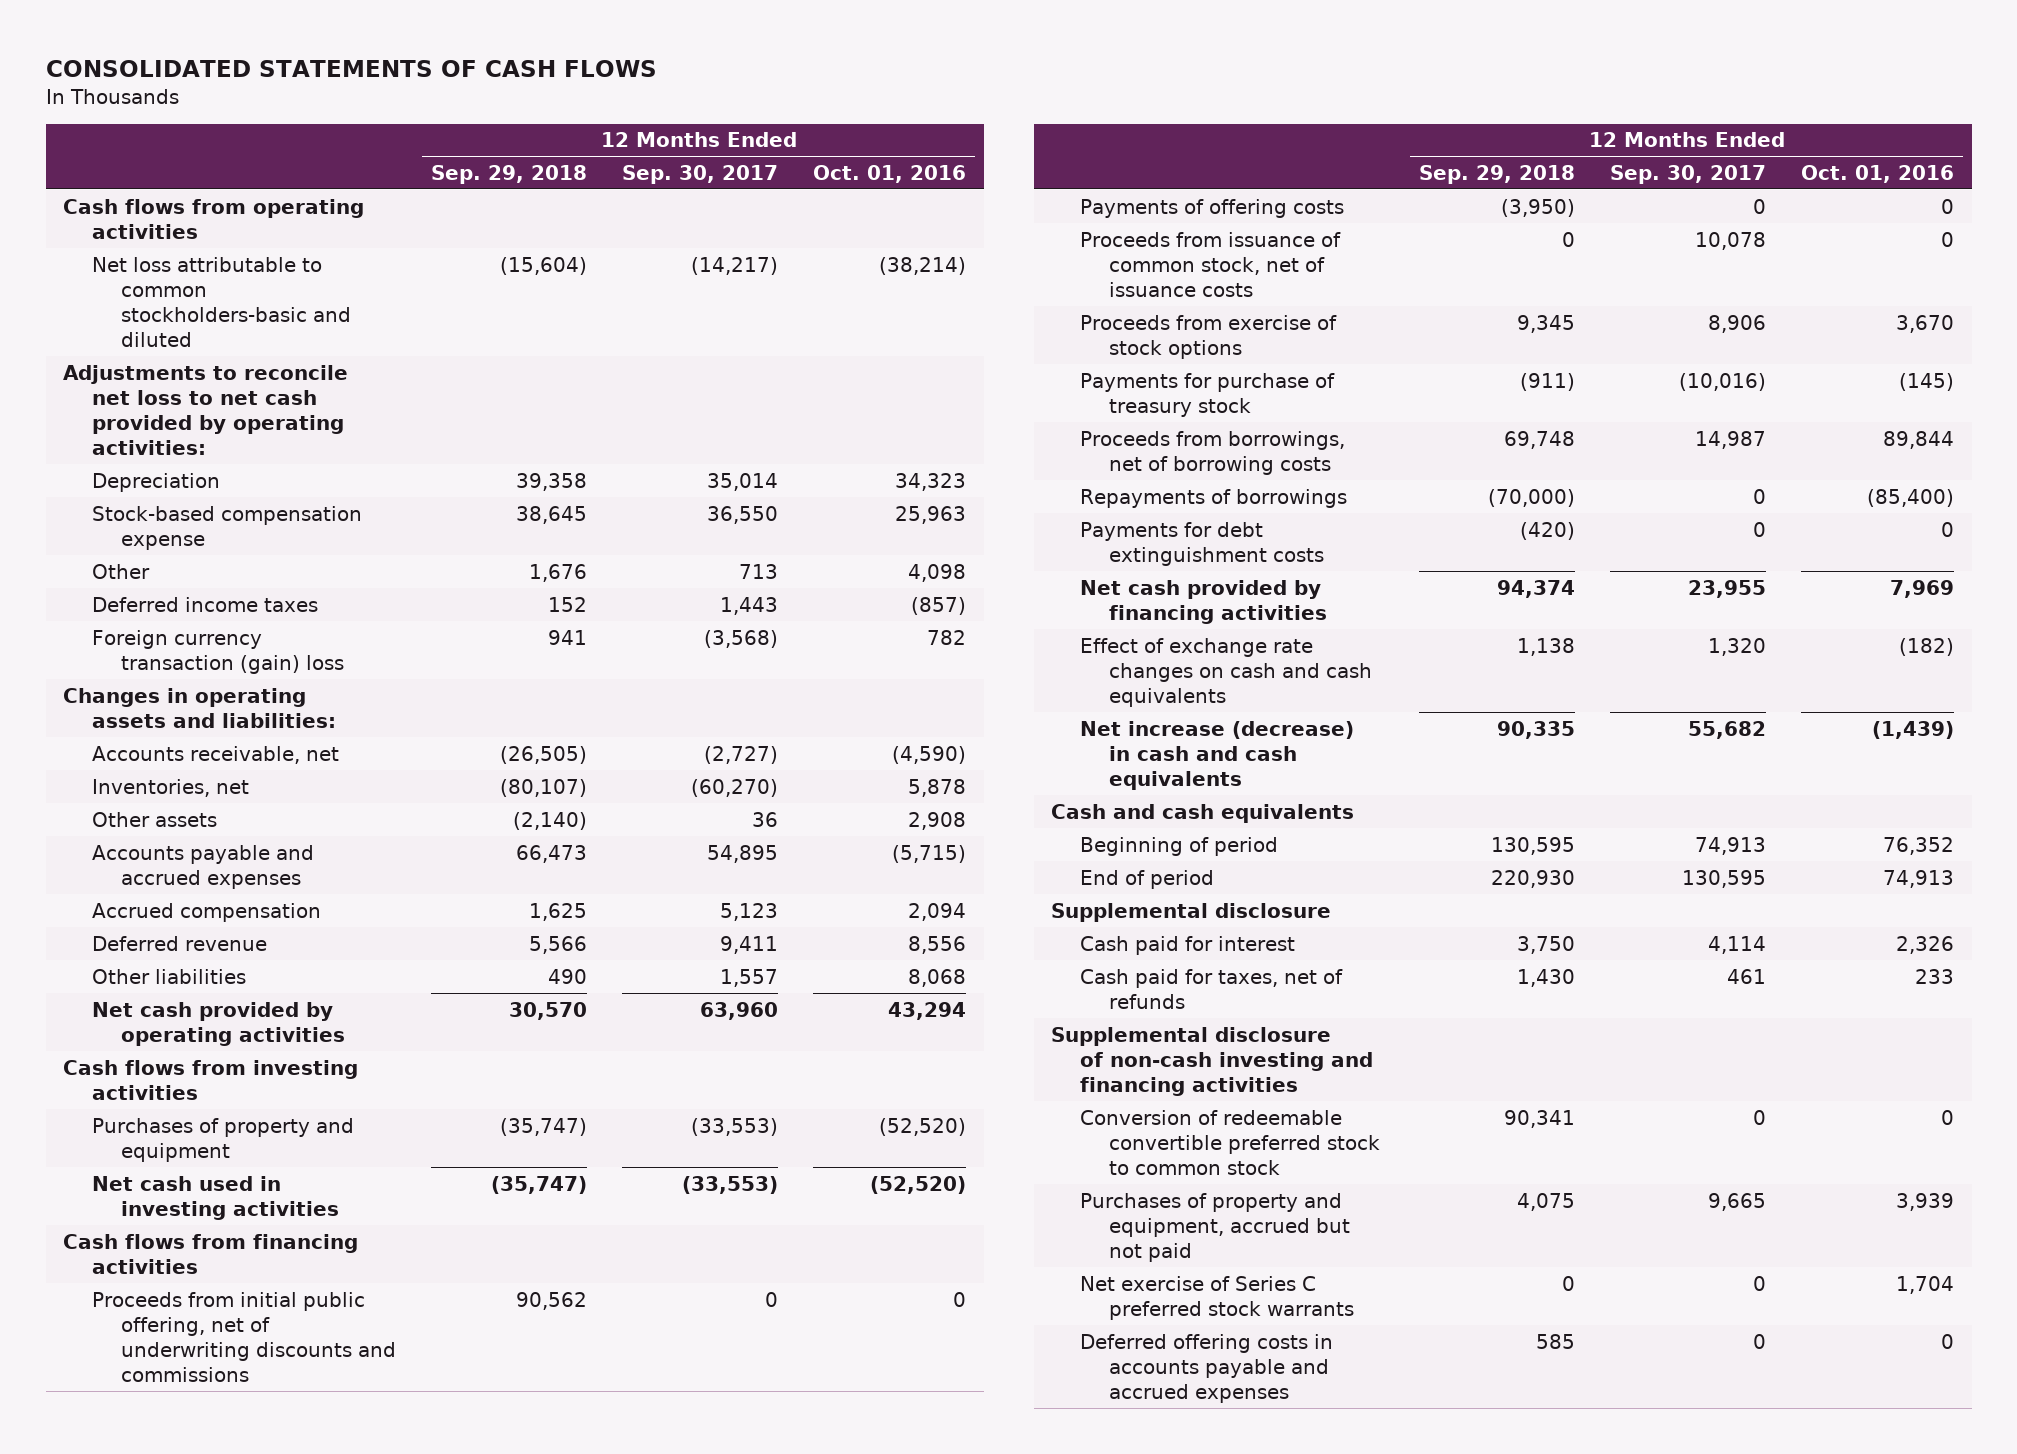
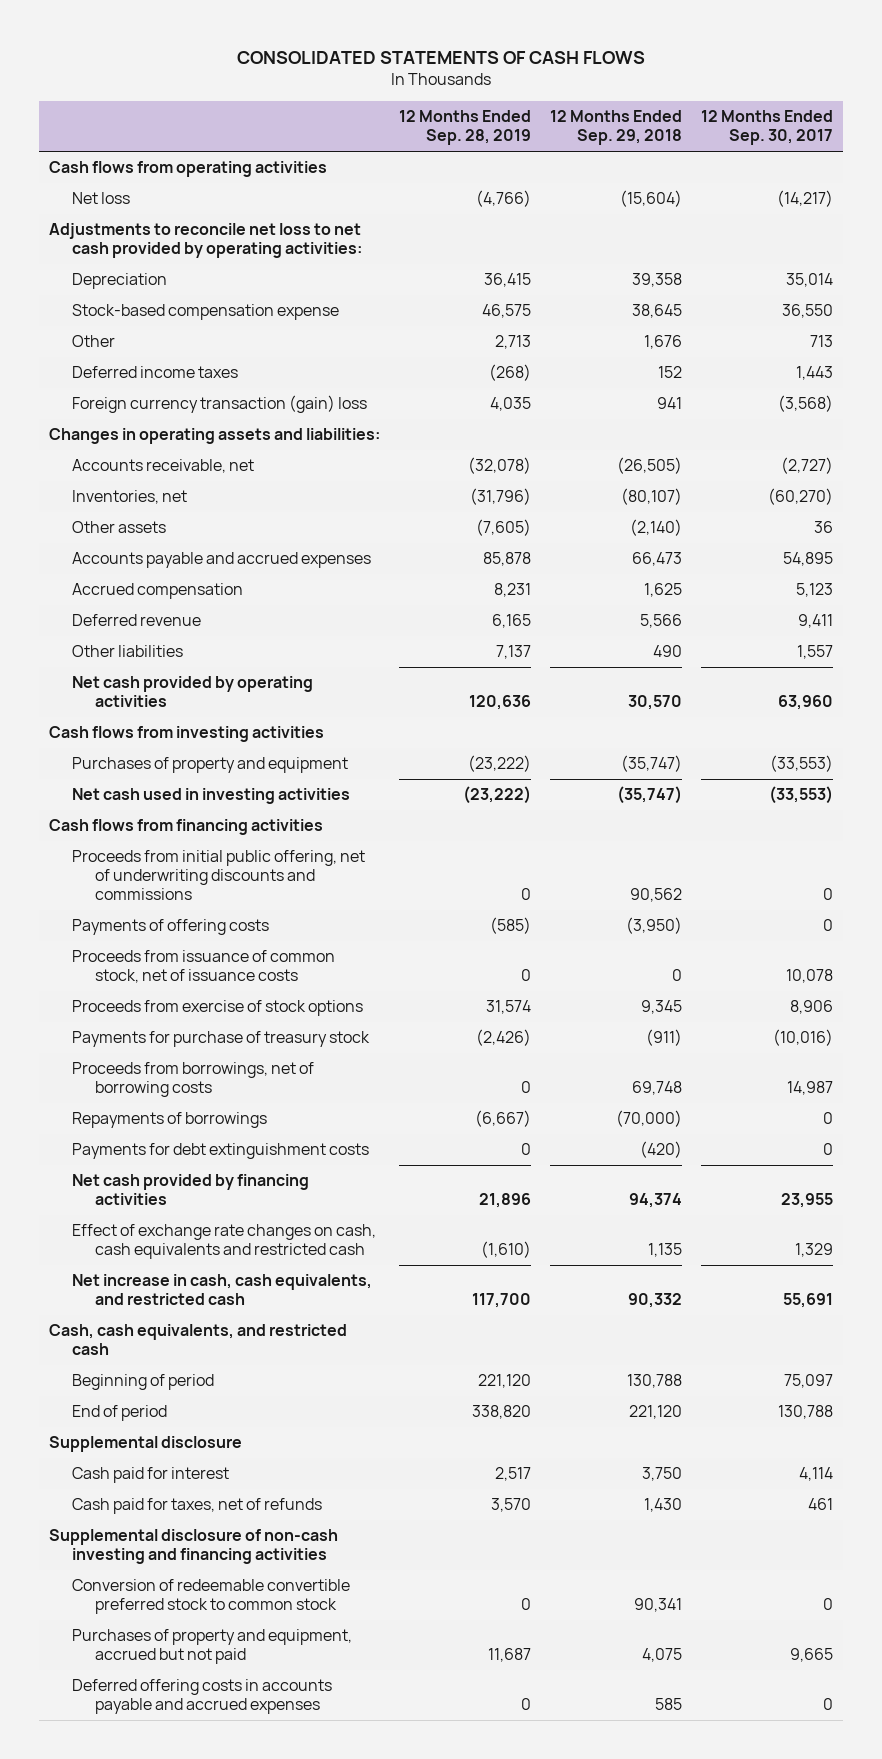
[813,164,967,183] Oct. 01, 2016 -> none
none -> [399,110,532,146] 12 Months Ended Sep. 28, 2019
[91,256,351,348] Net loss attributable to common stockholders-basic and diluted -> [72,192,131,205] Net loss
[1080,637,1373,707] Effect of exchange rate changes on cash and cash equivalents -> [72,1224,377,1260] Effect of exchange rate changes on cash, cash equivalents and restricted cash
[1517,637,1576,656] 1,138 -> [648,1243,683,1258] 1,135
[1708,637,1767,656] 1,320 -> [795,1243,834,1258] 1,329
[1080,720,1355,790] Net increase (decrease) in cash and cash equivalents -> [72,1274,373,1306] Net increase in cash, cash equivalents, and restricted cash
[1497,720,1576,739] 90,335 -> [628,1293,683,1309] 90,332
[1688,720,1767,739] 55,682 -> [783,1293,834,1309] 55,691
[1051,803,1355,823] Cash and cash equivalents -> [49,1324,348,1356] Cash, cash equivalents, and restricted cash
[1491,836,1576,855] 130,595 -> [627,1374,683,1389] 130,788
[1695,836,1767,855] 74,913 -> [784,1374,834,1389] 75,097
[1491,869,1576,888] 220,930 -> [629,1405,683,1420] 221,120
[1682,869,1767,888] 130,595 -> [778,1405,834,1420] 130,788
[1080,1275,1355,1320] Net exercise of Series C preferred stock warrants -> none

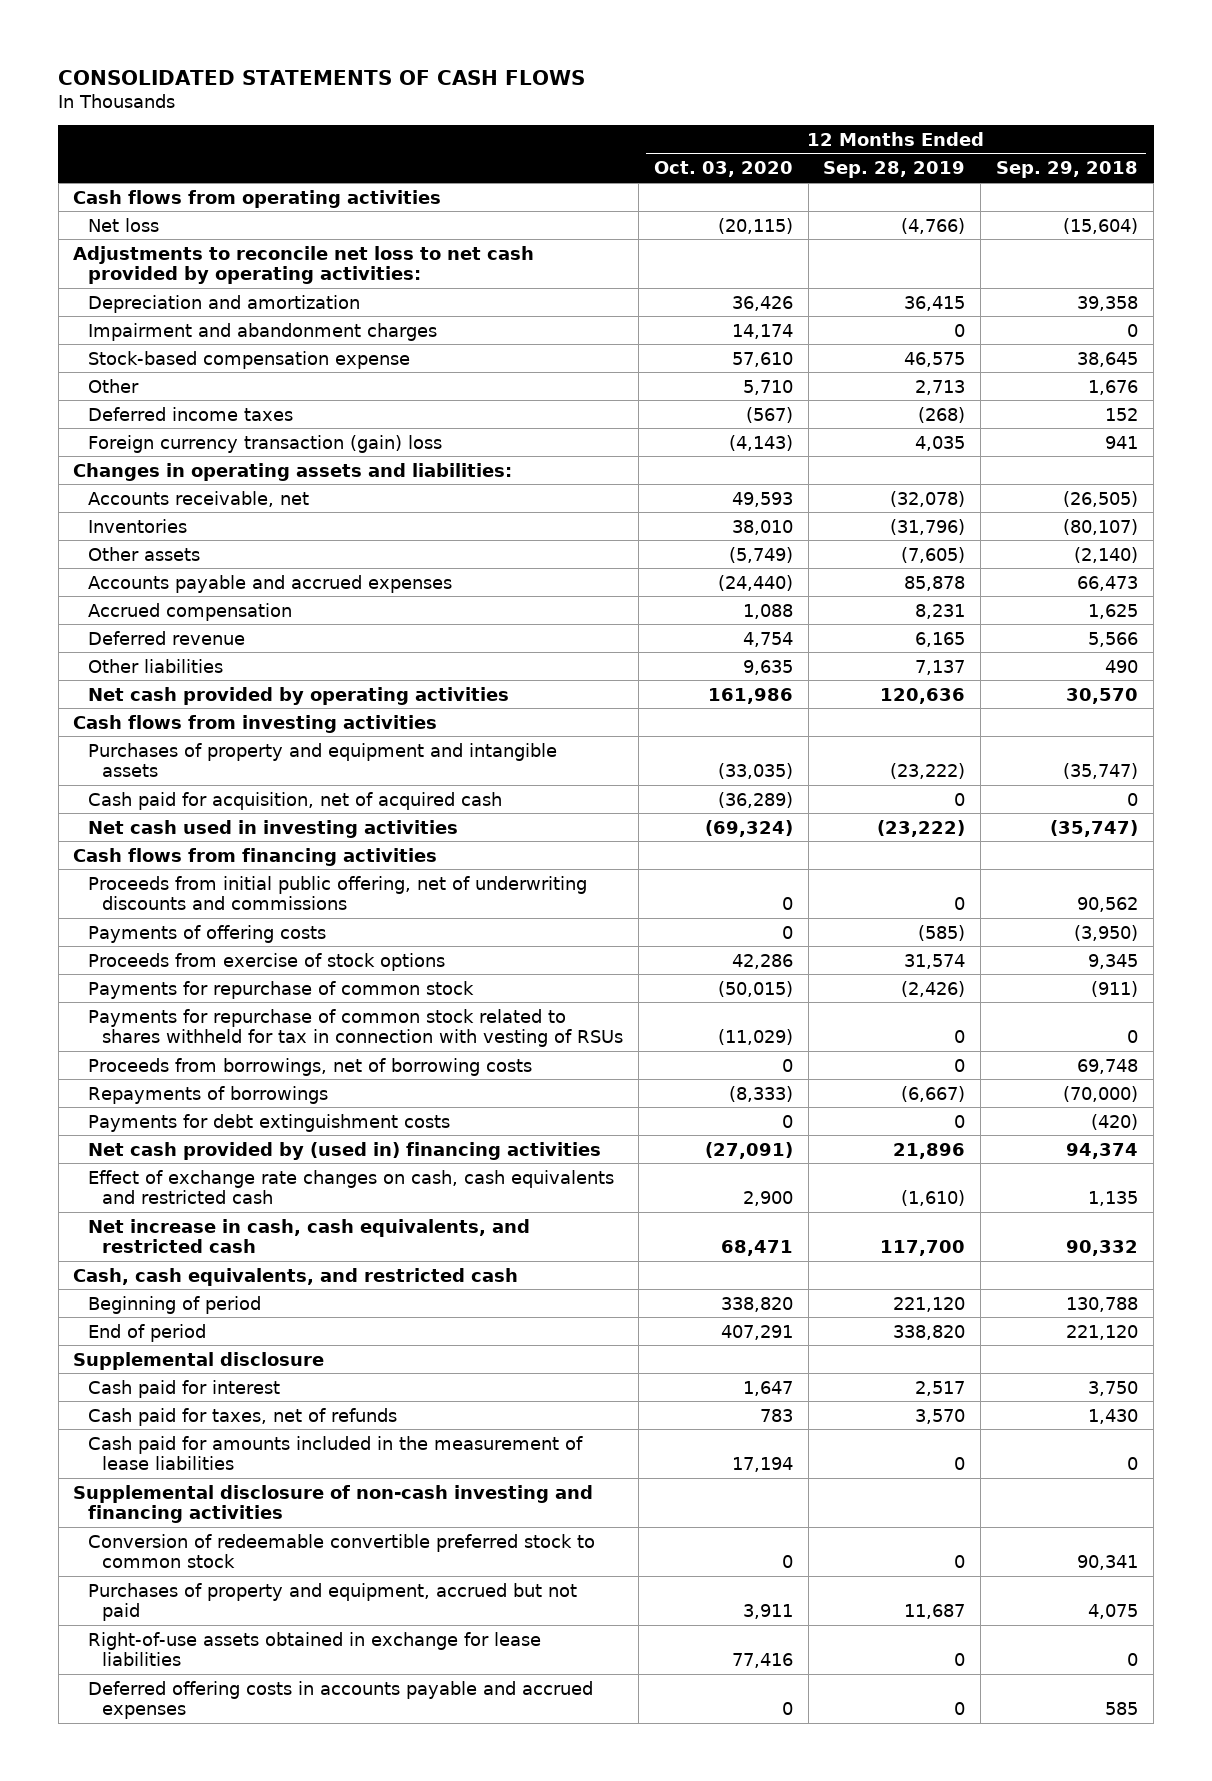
[701,110,834,146] 12 Months Ended Sep. 30, 2017 -> none
none -> [653,161,793,178] Oct. 03, 2020
[72,273,168,290] Depreciation -> [87,294,360,313] Depreciation and amortization
none -> [87,322,437,341] Impairment and abandonment charges
[72,490,188,505] Inventories, net -> [87,518,187,533] Inventories
[72,757,349,774] Purchases of property and equipment -> [87,742,557,778] Purchases of property and equipment and intangible assets
none -> [87,791,502,810] Cash paid for acquisition, net of acquired cash
[72,950,336,984] Proceeds from issuance of common stock, net of issuance costs -> none
[72,1031,371,1048] Payments for purchase of treasury stock -> [87,980,474,999] Payments for repurchase of common stock
none -> [87,1008,623,1048] Payments for repurchase of common stock related to shares withheld for tax in connection with vesting of RSUs
[72,1174,310,1206] Net cash provided by financing activities -> [87,1141,601,1160] Net cash provided by (used in) financing activities
none -> [87,1435,583,1471] Cash paid for amounts included in the measurement of lease liabilities
none -> [87,1631,541,1667] Right-of-use assets obtained in exchange for lease liabilities

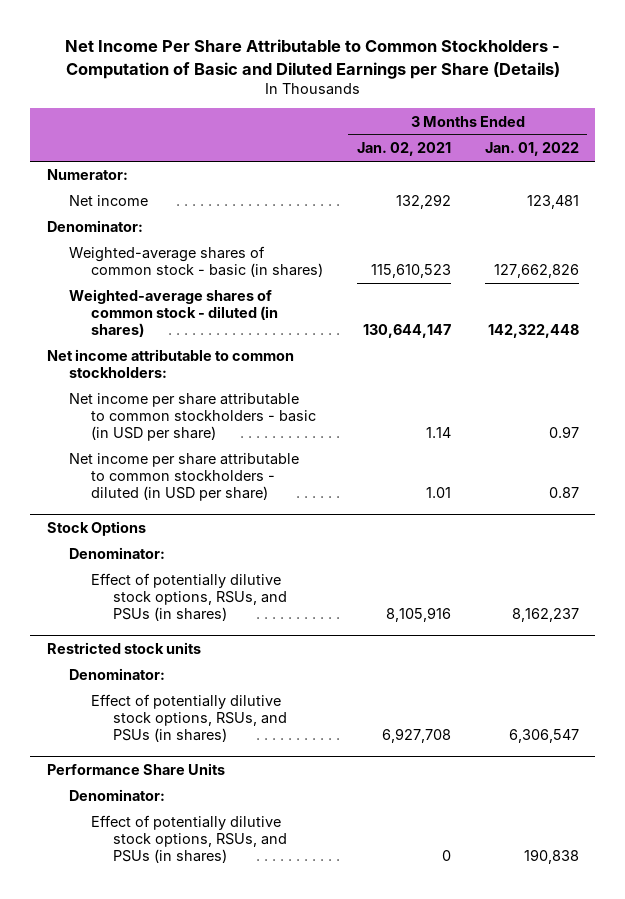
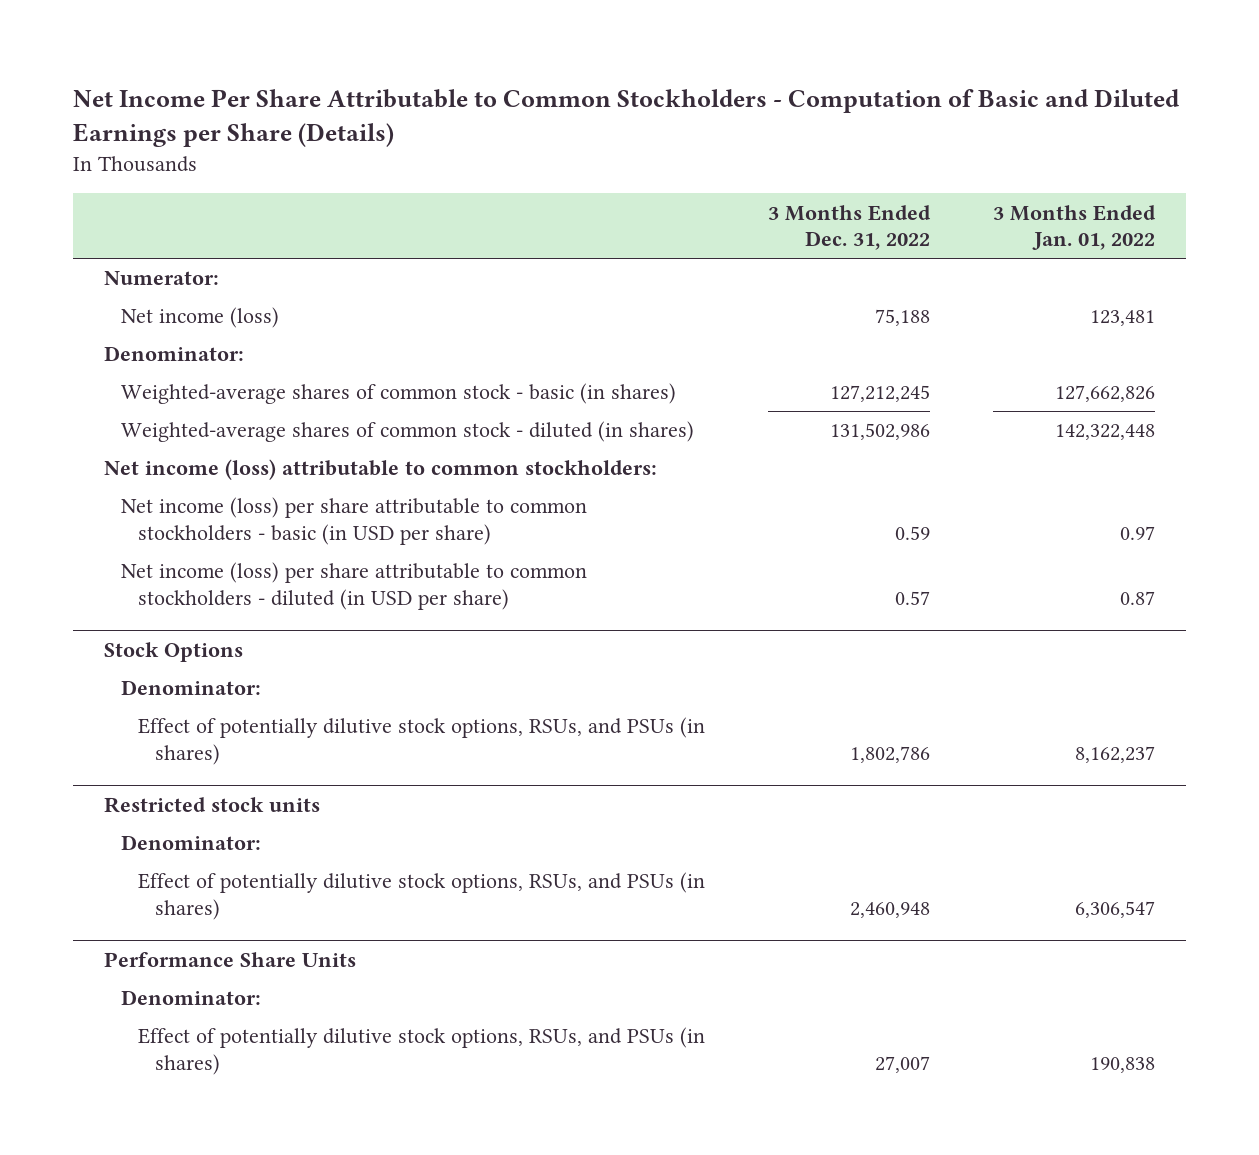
[356,142,451,157] Jan. 02, 2021 -> none
none -> [767,204,931,251] 3 Months Ended Dec. 31, 2022
[69,195,149,207] Net income -> [121,307,280,329] Net income (loss)
[46,349,294,379] Net income attributable to common stockholders: -> [104,459,658,481] Net income (loss) attributable to common stockholders:
[69,393,317,442] Net income per share attributable to common stockholders - basic (in USD per share) -> [121,497,588,546] Net income (loss) per share attributable to common stockholders - basic (in USD per share)
[69,453,300,502] Net income per share attributable to common stockholders - diluted (in USD per share) -> [121,562,588,611] Net income (loss) per share attributable to common stockholders - diluted (in USD per share)

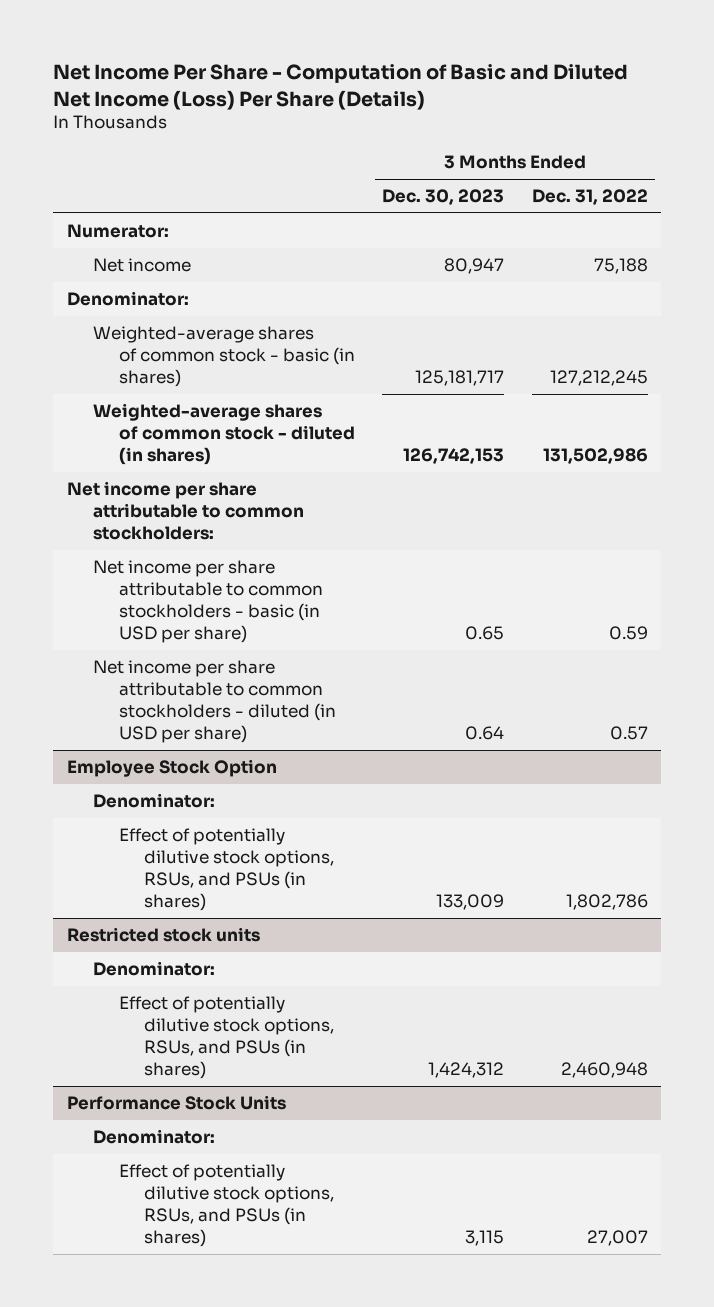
[72,89,1180,148] Net Income Per Share Attributable to Common Stockholders - Computation of Basic and Diluted Earnings per Share (Details) -> [53,64,629,110] Net Income Per Share - Computation of Basic and Diluted Net Income (Loss) Per Share (Details)
[992,204,1156,251] 3 Months Ended Jan. 01, 2022 -> none
none -> [382,189,505,206] Dec. 30, 2023
[121,307,280,329] Net income (loss) -> [92,258,191,273] Net income
[104,459,658,481] Net income (loss) attributable to common stockholders: -> [66,481,304,540] Net income per share attributable to common stockholders:
[121,497,588,546] Net income (loss) per share attributable to common stockholders - basic (in USD per share) -> [92,560,323,643] Net income per share attributable to common stockholders - basic (in USD per share)
[121,562,588,611] Net income (loss) per share attributable to common stockholders - diluted (in USD per share) -> [92,660,336,743] Net income per share attributable to common stockholders - diluted (in USD per share)
[104,641,244,662] Stock Options -> [66,759,277,778] Employee Stock Option
[104,951,357,967] Performance Share Units -> [66,1095,286,1111] Performance Stock Units

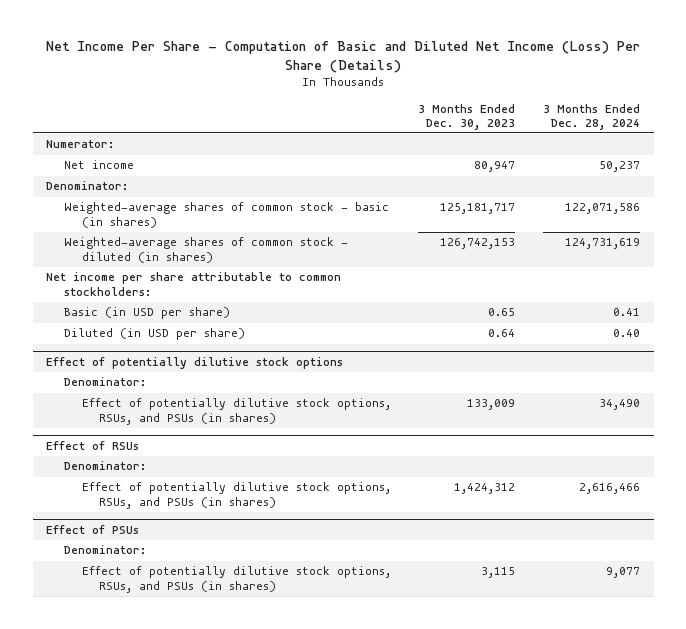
[531,189,648,206] Dec. 31, 2022 -> none
none -> [542,103,640,130] 3 Months Ended Dec. 28, 2024
[92,560,323,643] Net income per share attributable to common stockholders - basic (in USD per share) -> [64,307,231,320] Basic (in USD per share)
[92,660,336,743] Net income per share attributable to common stockholders - diluted (in USD per share) -> [64,328,246,341] Diluted (in USD per share)
[66,759,277,778] Employee Stock Option -> [46,356,344,369] Effect of potentially dilutive stock options
[66,927,260,943] Restricted stock units -> [46,440,140,450] Effect of RSUs
[66,1095,286,1111] Performance Stock Units -> [46,524,140,534] Effect of PSUs

